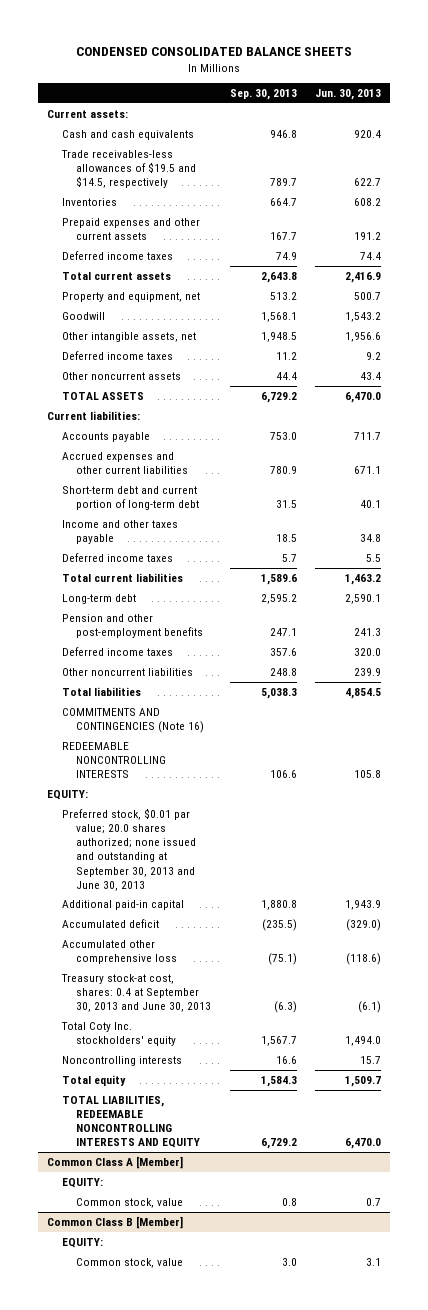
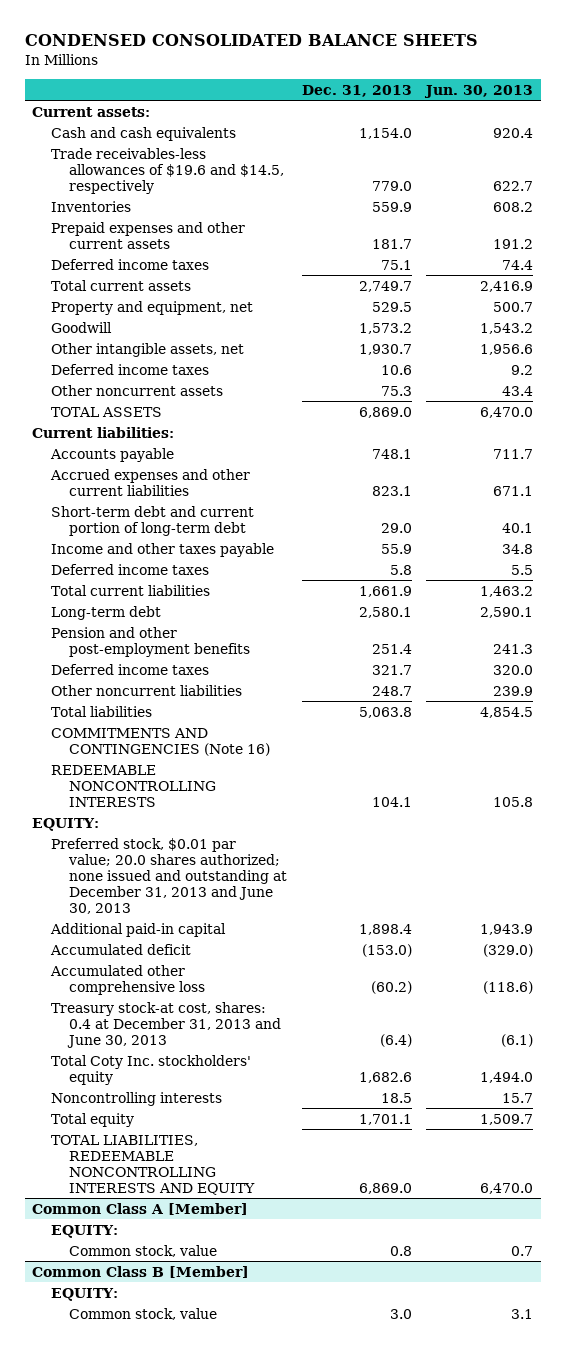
[229,89,297,101] Sep. 30, 2013 -> none
none -> [301,84,412,97] Dec. 31, 2013
[60,149,197,189] Trade receivables-less allowances of $19.5 and $14.5, respectively -> [50,147,285,194] Trade receivables-less allowances of $19.6 and $14.5, respectively
[61,807,197,891] Preferred stock, $0.01 par value; 20.0 shares authorized; none issued and outstanding at September 30, 2013 and June 30, 2013 -> [50,837,288,914] Preferred stock, $0.01 par value; 20.0 shares authorized; none issued and outstanding at December 31, 2013 and June 30, 2013
[60,973,212,1013] Treasury stock-at cost, shares: 0.4 at September 30, 2013 and June 30, 2013 -> [50,1001,282,1048] Treasury stock-at cost, shares: 0.4 at December 31, 2013 and June 30, 2013

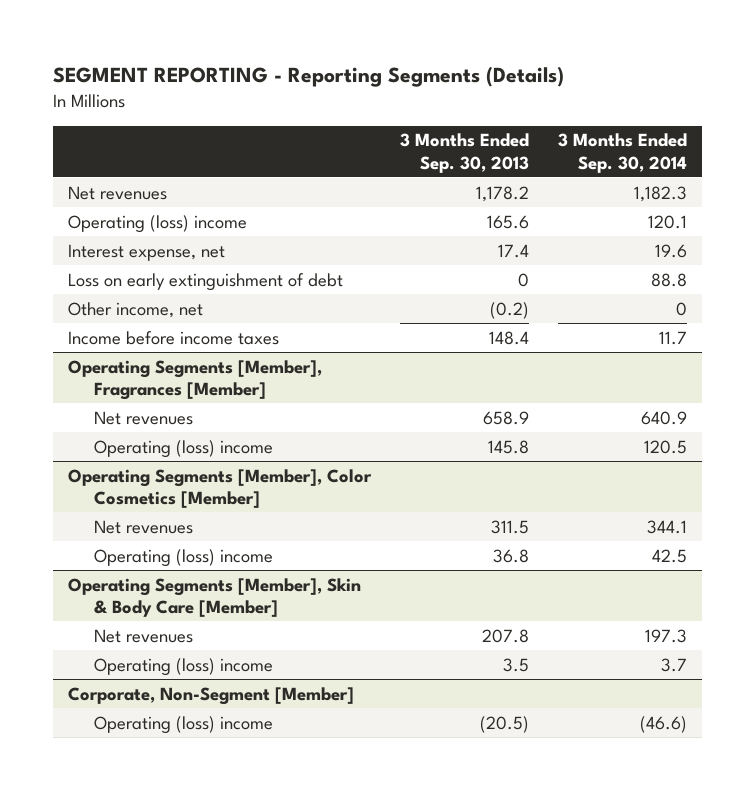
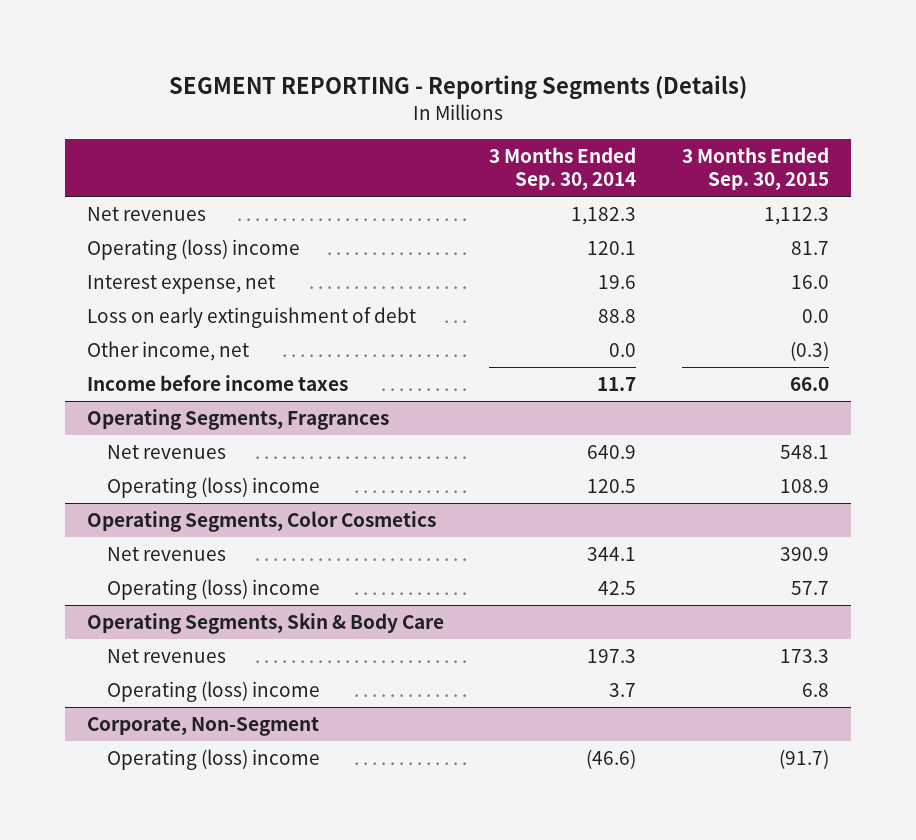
[399,133,529,173] 3 Months Ended Sep. 30, 2013 -> none
none -> [681,146,829,191] 3 Months Ended Sep. 30, 2015
[676,301,688,316] 0 -> [609,342,637,357] 0.0
[67,359,322,400] Operating Segments [Member], Fragrances [Member] -> [87,408,390,430] Operating Segments, Fragrances
[67,468,372,508] Operating Segments [Member], Color Cosmetics [Member] -> [87,510,437,532] Operating Segments, Color Cosmetics
[67,577,361,617] Operating Segments [Member], Skin & Body Care [Member] -> [87,612,445,634] Operating Segments, Skin & Body Care
[67,686,354,705] Corporate, Non-Segment [Member] -> [87,716,320,736] Corporate, Non-Segment

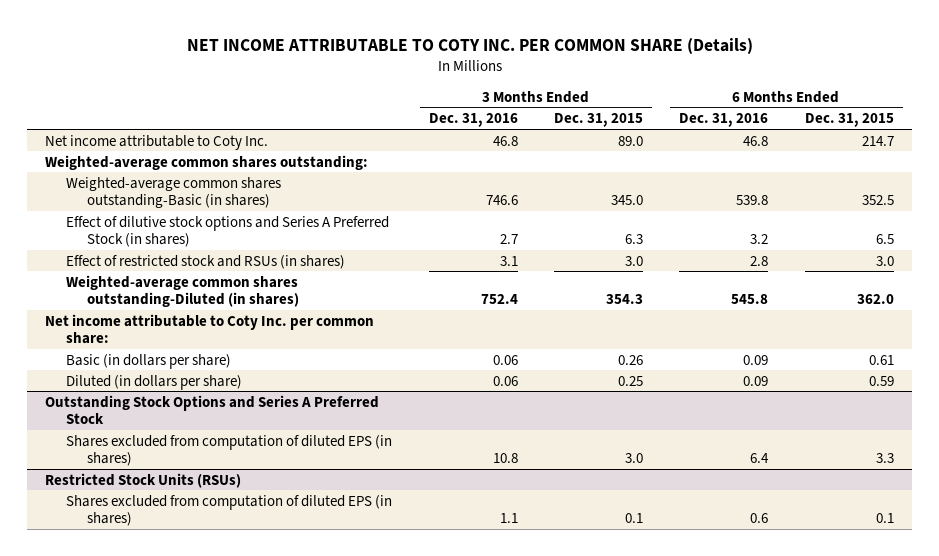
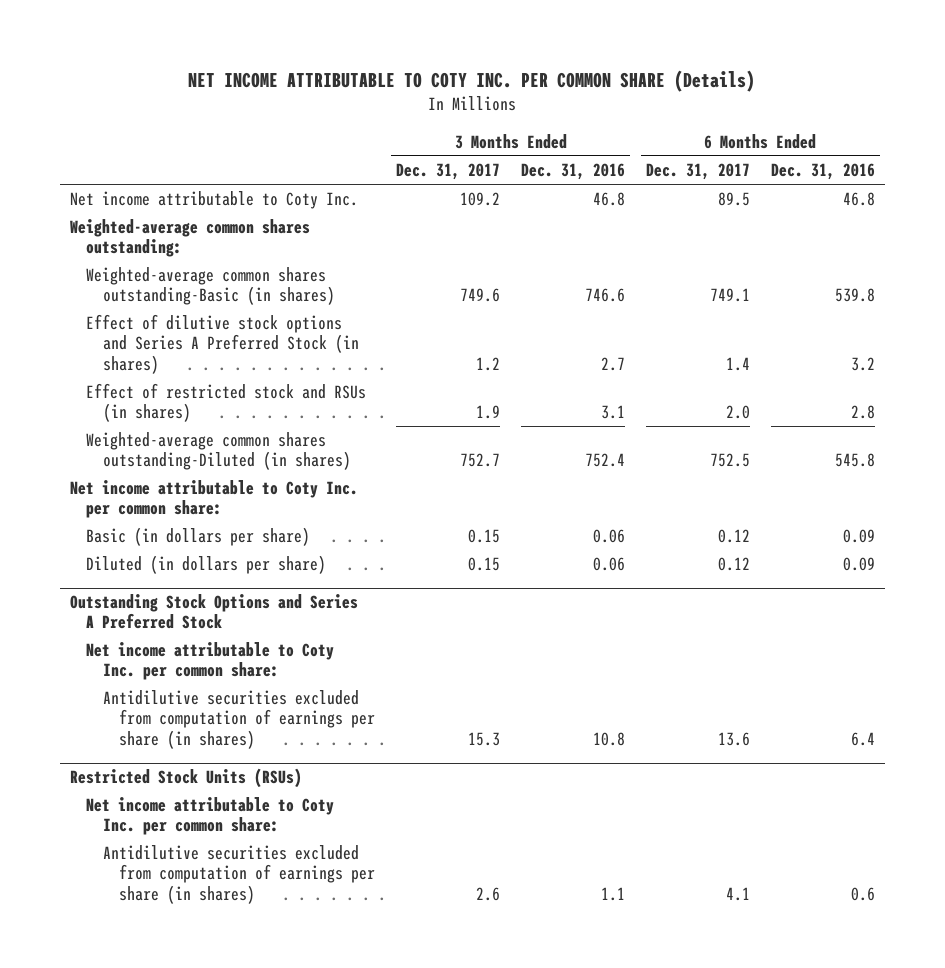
[554,113,644,128] Dec. 31, 2015 -> none
[804,113,894,128] Dec. 31, 2015 -> none
none -> [396,163,501,181] Dec. 31, 2017
none -> [645,163,750,181] Dec. 31, 2017
none -> [86,642,335,681] Net income attributable to Coty Inc. per common share:
[66,434,393,467] Shares excluded from computation of diluted EPS (in shares) -> [102,690,376,749] Antidilutive securities excluded from computation of earnings per share (in shares)
none -> [86,797,335,836] Net income attributable to Coty Inc. per common share:
[66,494,393,527] Shares excluded from computation of diluted EPS (in shares) -> [102,845,376,904] Antidilutive securities excluded from computation of earnings per share (in shares)

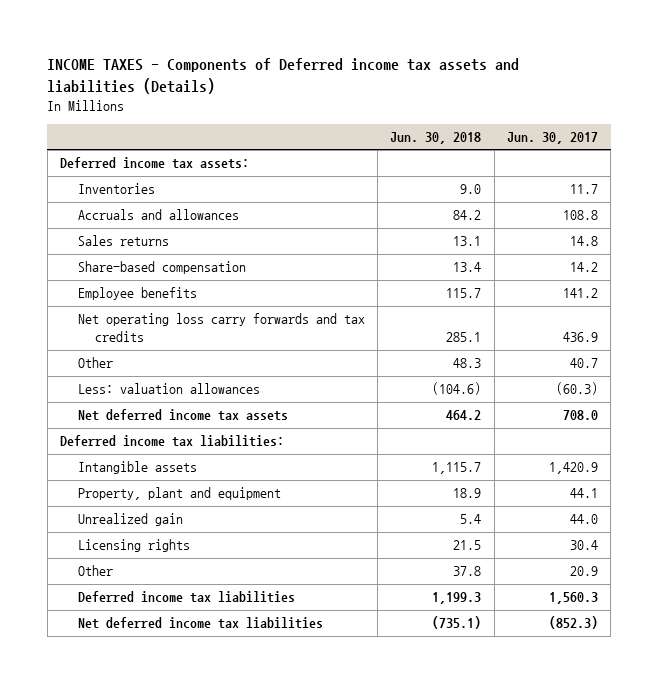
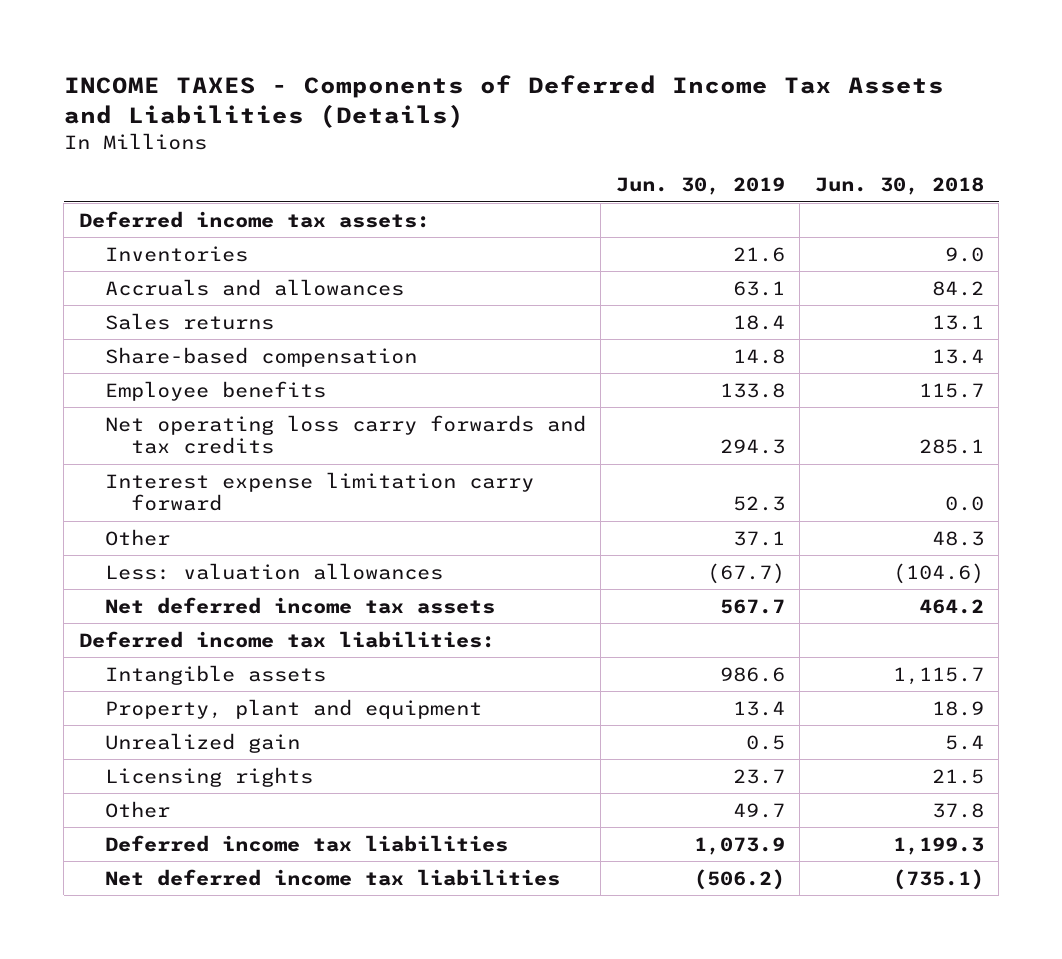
[47,57,520,94] INCOME TAXES - Components of Deferred income tax assets and liabilities (Details) -> [63,75,944,128] INCOME TAXES - Components of Deferred Income Tax Assets and Liabilities (Details)
[507,132,599,145] Jun. 30, 2017 -> none
none -> [615,177,785,196] Jun. 30, 2019
none -> [104,471,534,512] Interest expense limitation carry forward

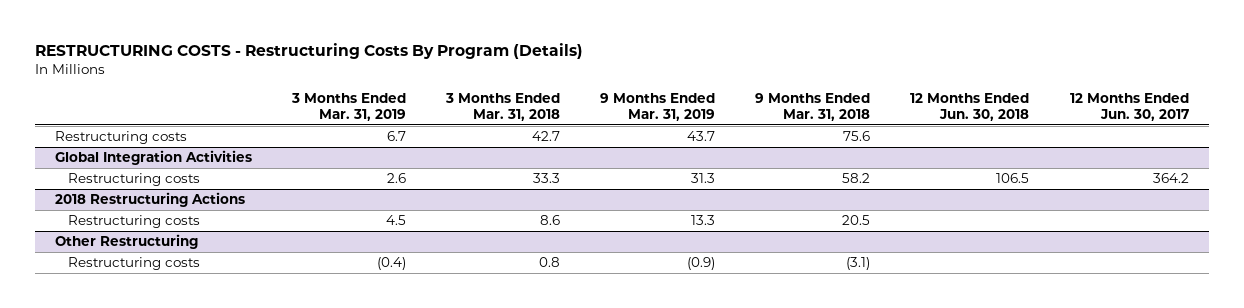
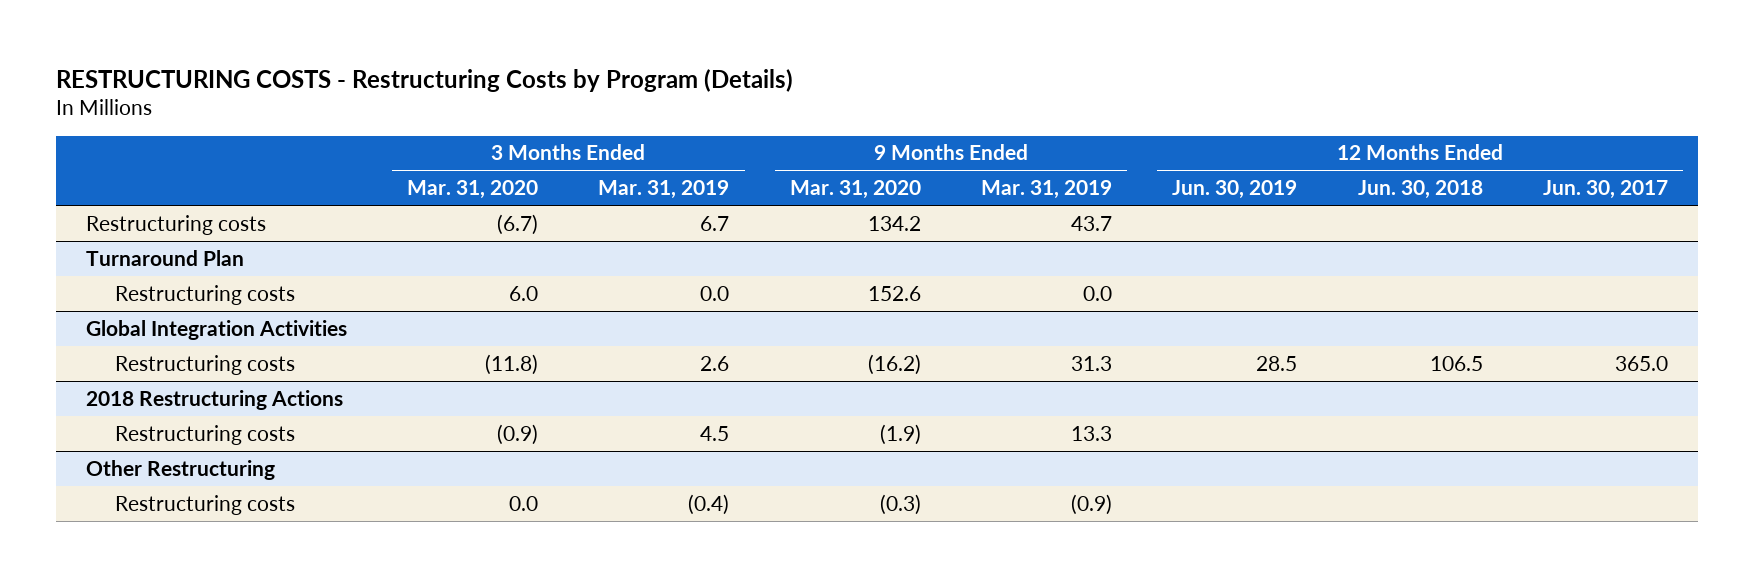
[35,43,584,60] RESTRUCTURING COSTS - Restructuring Costs By Program (Details) -> [55,68,793,92] RESTRUCTURING COSTS - Restructuring Costs by Program (Details)
[445,92,561,122] 3 Months Ended Mar. 31, 2018 -> none
[755,92,871,122] 9 Months Ended Mar. 31, 2018 -> none
none -> [407,180,539,200] Mar. 31, 2020
none -> [789,180,921,200] Mar. 31, 2020
none -> [1172,180,1298,200] Jun. 30, 2019
none -> [85,249,244,266] Turnaround Plan
none -> [115,284,296,305] Restructuring costs
[1152,172,1189,183] 364.2 -> [1614,355,1668,371] 365.0

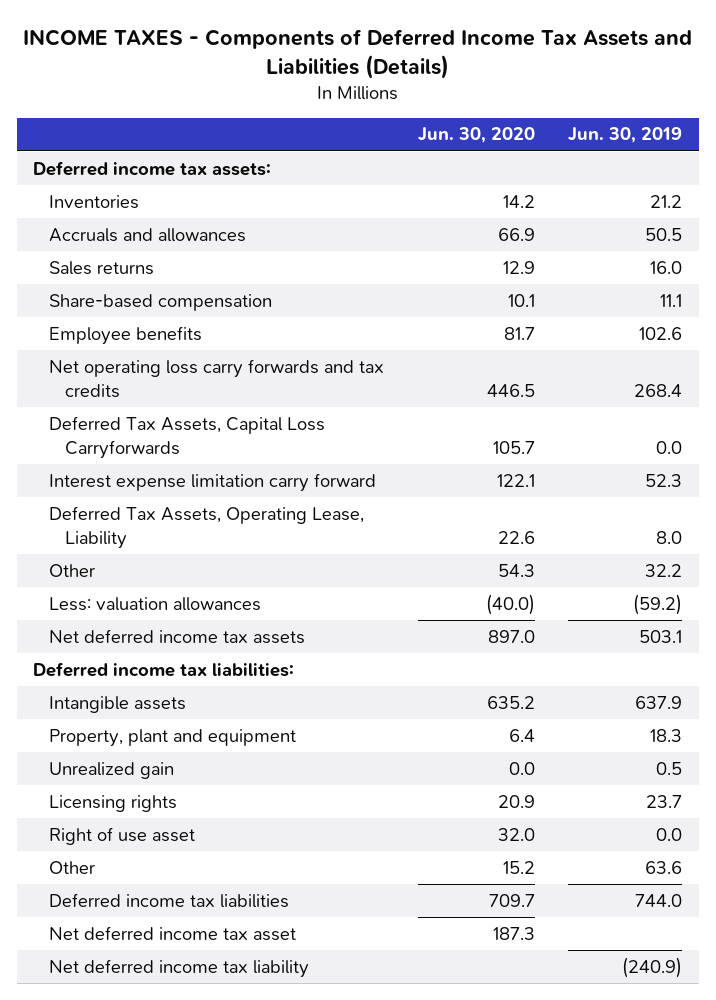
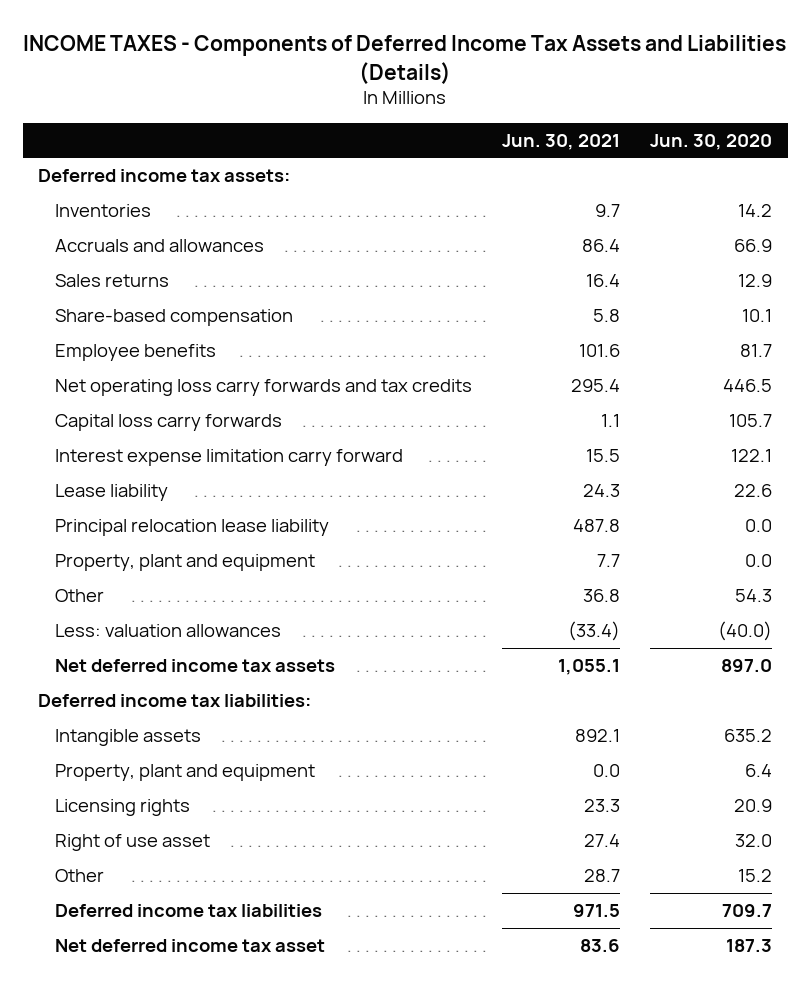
[568,127,683,144] Jun. 30, 2019 -> none
none -> [502,133,621,150] Jun. 30, 2021
[49,415,326,459] Deferred Tax Assets, Capital Loss Carryforwards -> [54,413,282,431] Capital loss carry forwards
[49,505,365,549] Deferred Tax Assets, Operating Lease, Liability -> [54,483,168,501] Lease liability
none -> [54,518,329,536] Principal relocation lease liability
none -> [54,553,315,571] Property, plant and equipment
[49,761,175,779] Unrealized gain -> none
[49,958,310,978] Net deferred income tax liability -> none

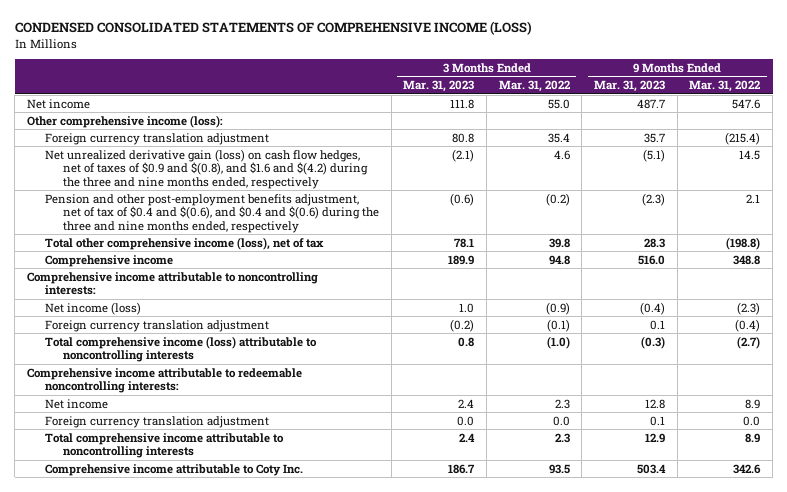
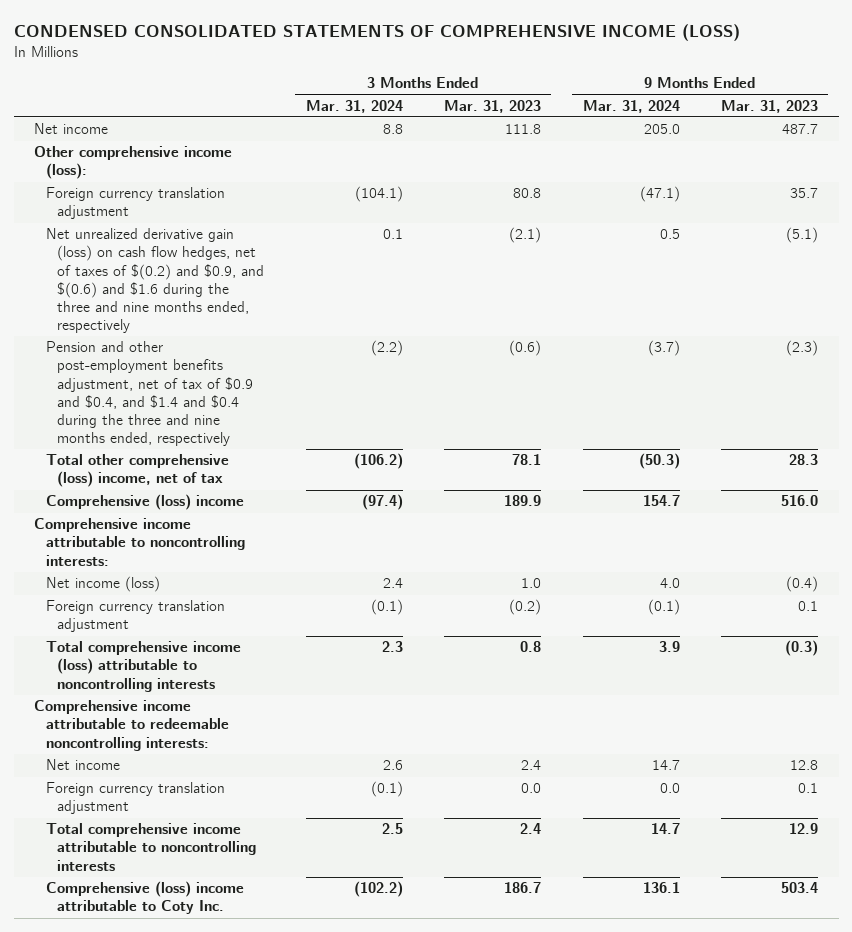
[498,80,570,93] Mar. 31, 2022 -> none
[689,80,761,93] Mar. 31, 2022 -> none
none -> [305,99,403,113] Mar. 31, 2024
none -> [582,99,680,113] Mar. 31, 2024
[44,148,369,189] Net unrealized derivative gain (loss) on cash flow hedges, net of taxes of $0.9 and $(0.8), and $1.6 and $(4.2) during the three and nine months ended, respectively -> [45,228,265,333] Net unrealized derivative gain (loss) on cash flow hedges, net of taxes of $(0.2) and $0.9, and $(0.6) and $1.6 during the three and nine months ended, respectively
[44,193,380,233] Pension and other post-employment benefits adjustment, net of tax of $0.4 and $(0.6), and $0.4 and $(0.6) during the three and nine months ended, respectively -> [45,341,254,446] Pension and other post-employment benefits adjustment, net of tax of $0.9 and $0.4, and $1.4 and $0.4 during the three and nine months ended, respectively
[44,236,324,250] Total other comprehensive income (loss), net of tax -> [45,454,229,488] Total other comprehensive (loss) income, net of tax
[44,254,173,267] Comprehensive income -> [45,494,244,511] Comprehensive (loss) income
[44,463,303,476] Comprehensive income attributable to Coty Inc. -> [45,881,244,915] Comprehensive (loss) income attributable to Coty Inc.

